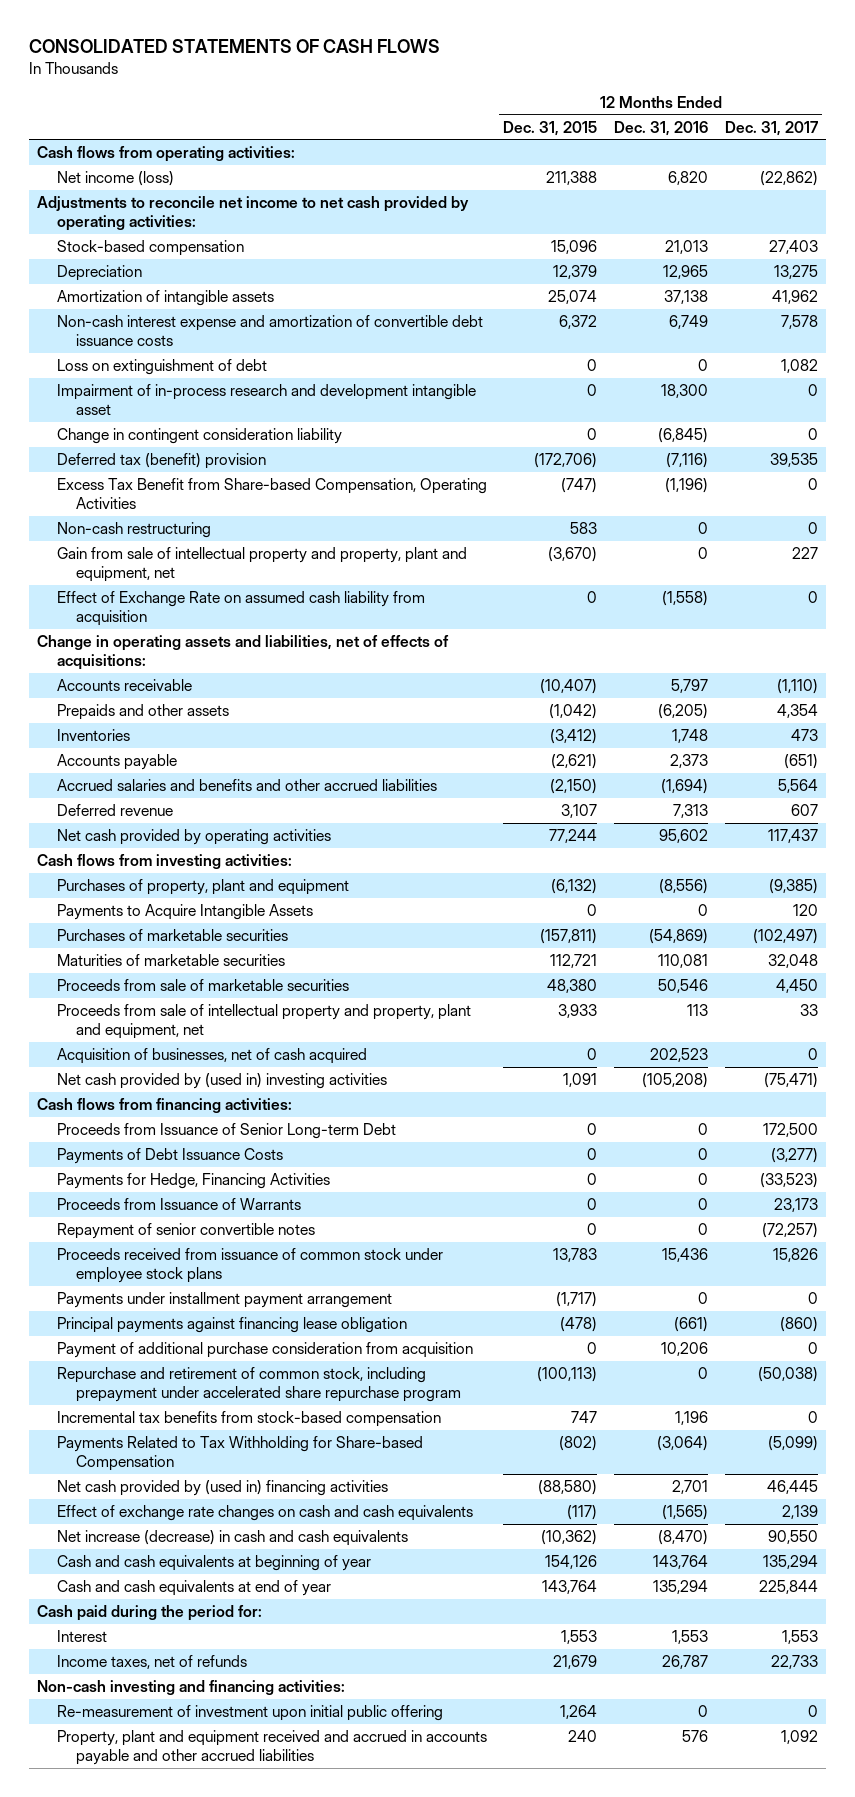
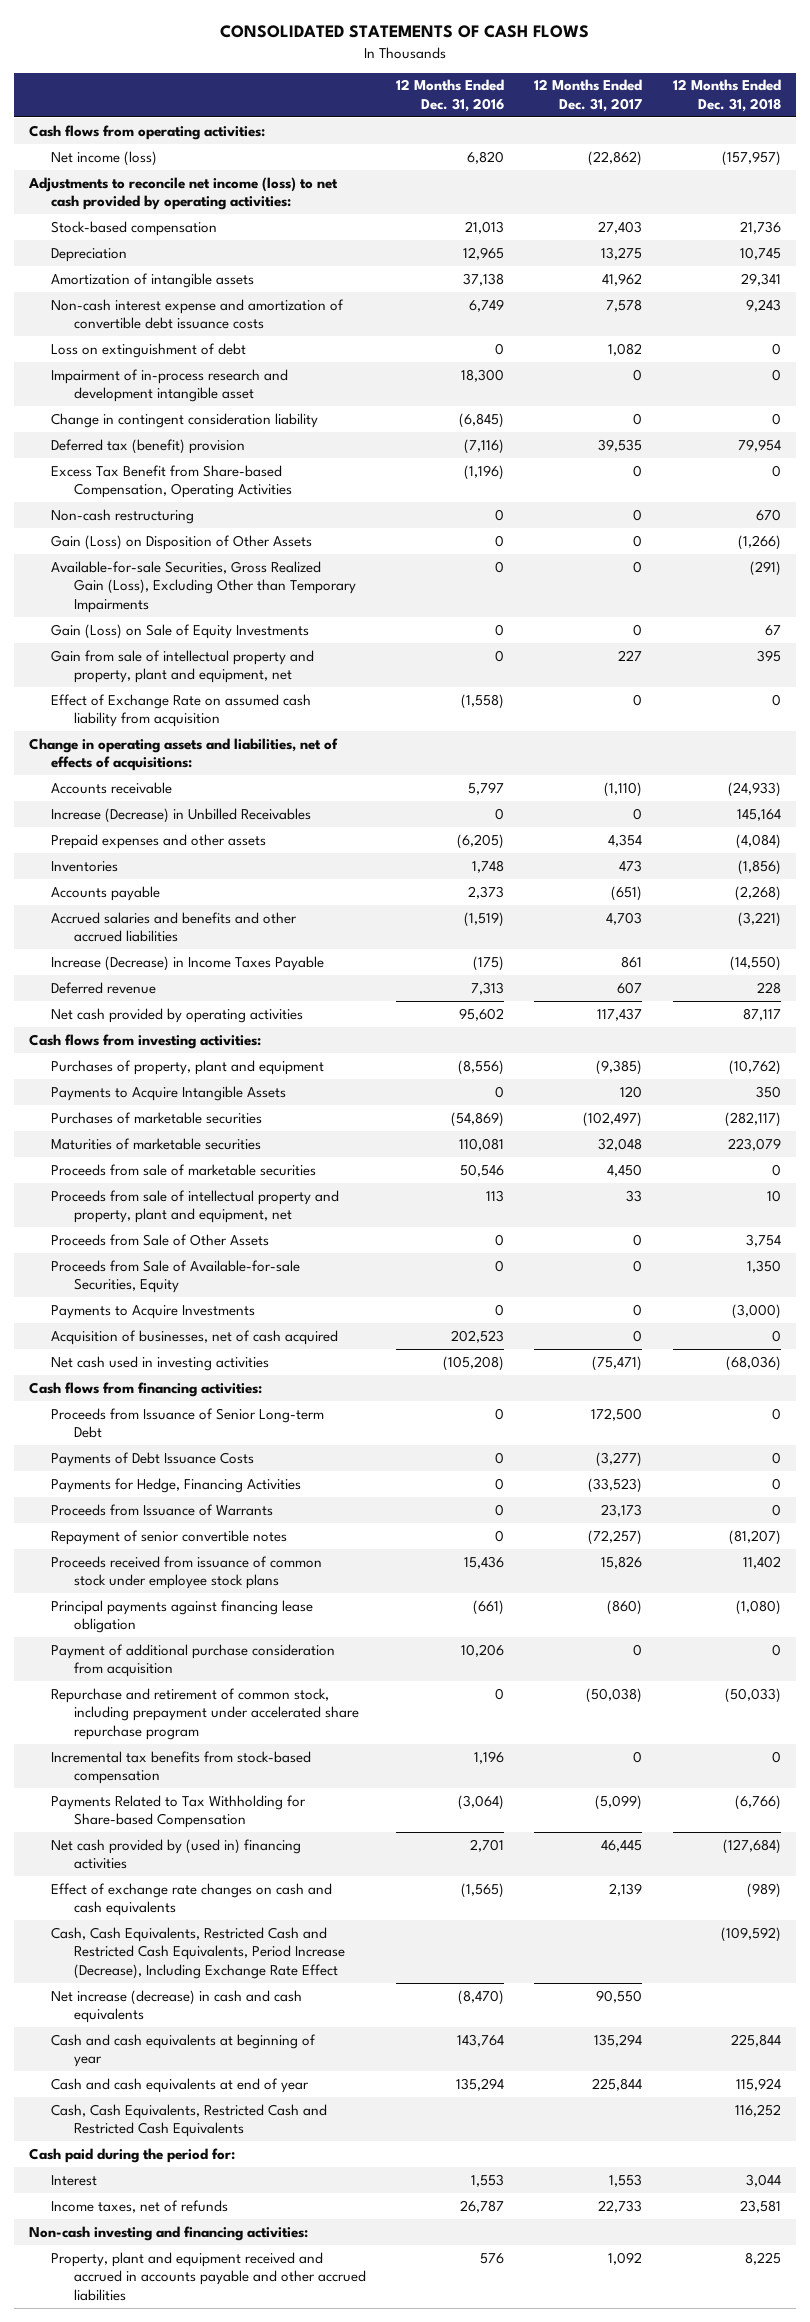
[503,120,598,136] Dec. 31, 2015 -> none
none -> [672,79,781,113] 12 Months Ended Dec. 31, 2018
[37,196,470,231] Adjustments to reconcile net income to net cash provided by operating activities: -> [27,176,338,211] Adjustments to reconcile net income (loss) to net cash provided by operating activities:
none -> [51,534,313,550] Gain (Loss) on Disposition of Other Assets
none -> [51,560,356,613] Available-for-sale Securities, Gross Realized Gain (Loss), Excluding Other than Temporary Impairments
none -> [51,623,310,639] Gain (Loss) on Sale of Equity Investments
none -> [51,807,312,823] Increase (Decrease) in Unbilled Receivables
[56,704,229,721] Prepaids and other assets -> [51,833,267,849] Prepaid expenses and other assets
[661,779,709,795] (1,694) -> [464,911,505,927] (1,519)
[777,779,818,794] 5,564 -> [606,911,643,925] 4,703
none -> [51,955,325,971] Increase (Decrease) in Income Taxes Payable
none -> [51,1233,270,1246] Proceeds from Sale of Other Assets
none -> [51,1259,301,1294] Proceeds from Sale of Available-for-sale Securities, Equity
none -> [51,1304,256,1319] Payments to Acquire Investments
[56,1073,387,1090] Net cash provided by (used in) investing activities -> [51,1355,270,1371] Net cash used in investing activities
[56,1292,392,1309] Payments under installment payment arrangement -> none
none -> [51,1926,345,1979] Cash, Cash Equivalents, Restricted Cash and Restricted Cash Equivalents, Period Increase (Decrease), Including Exchange Rate Effect
none -> [51,2103,328,2138] Cash, Cash Equivalents, Restricted Cash and Restricted Cash Equivalents
[56,1705,443,1722] Re-measurement of investment upon initial public offering -> none

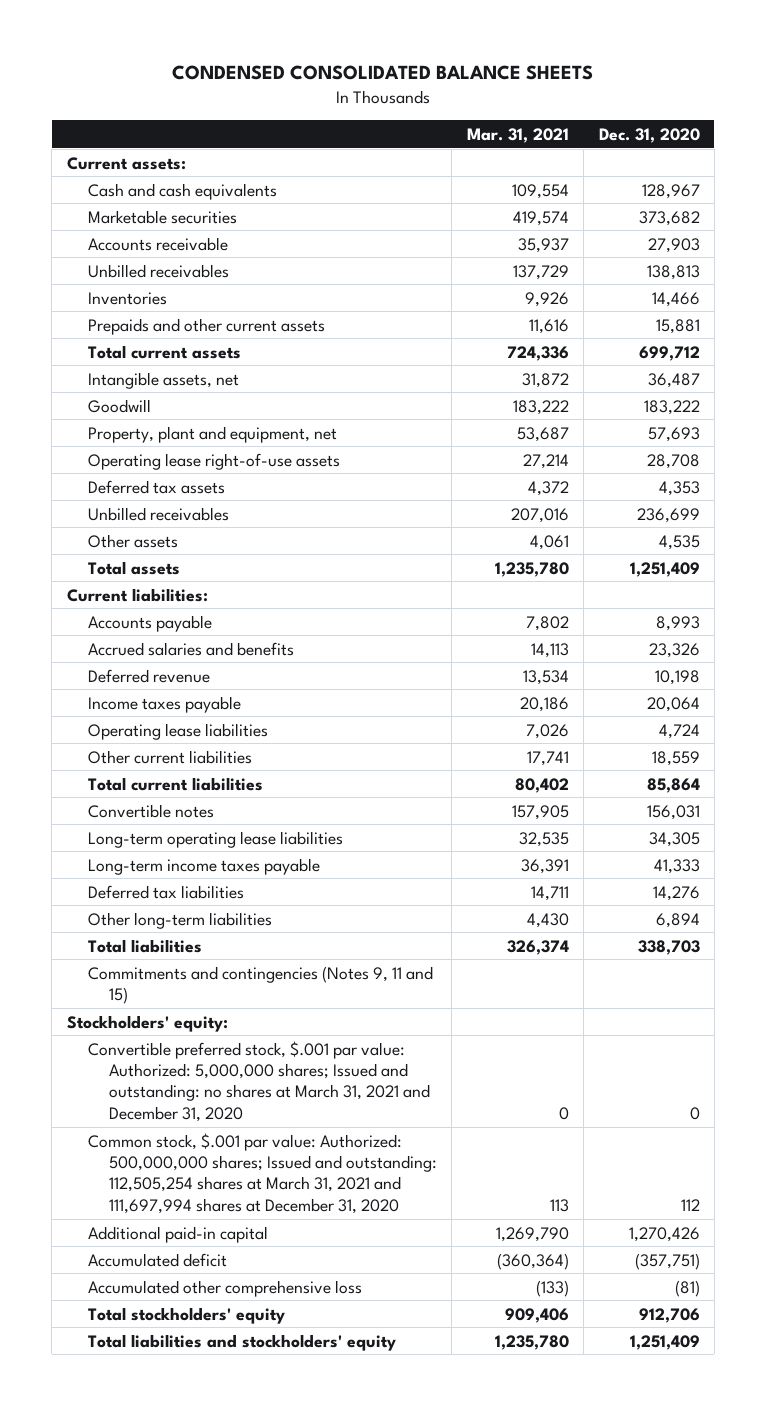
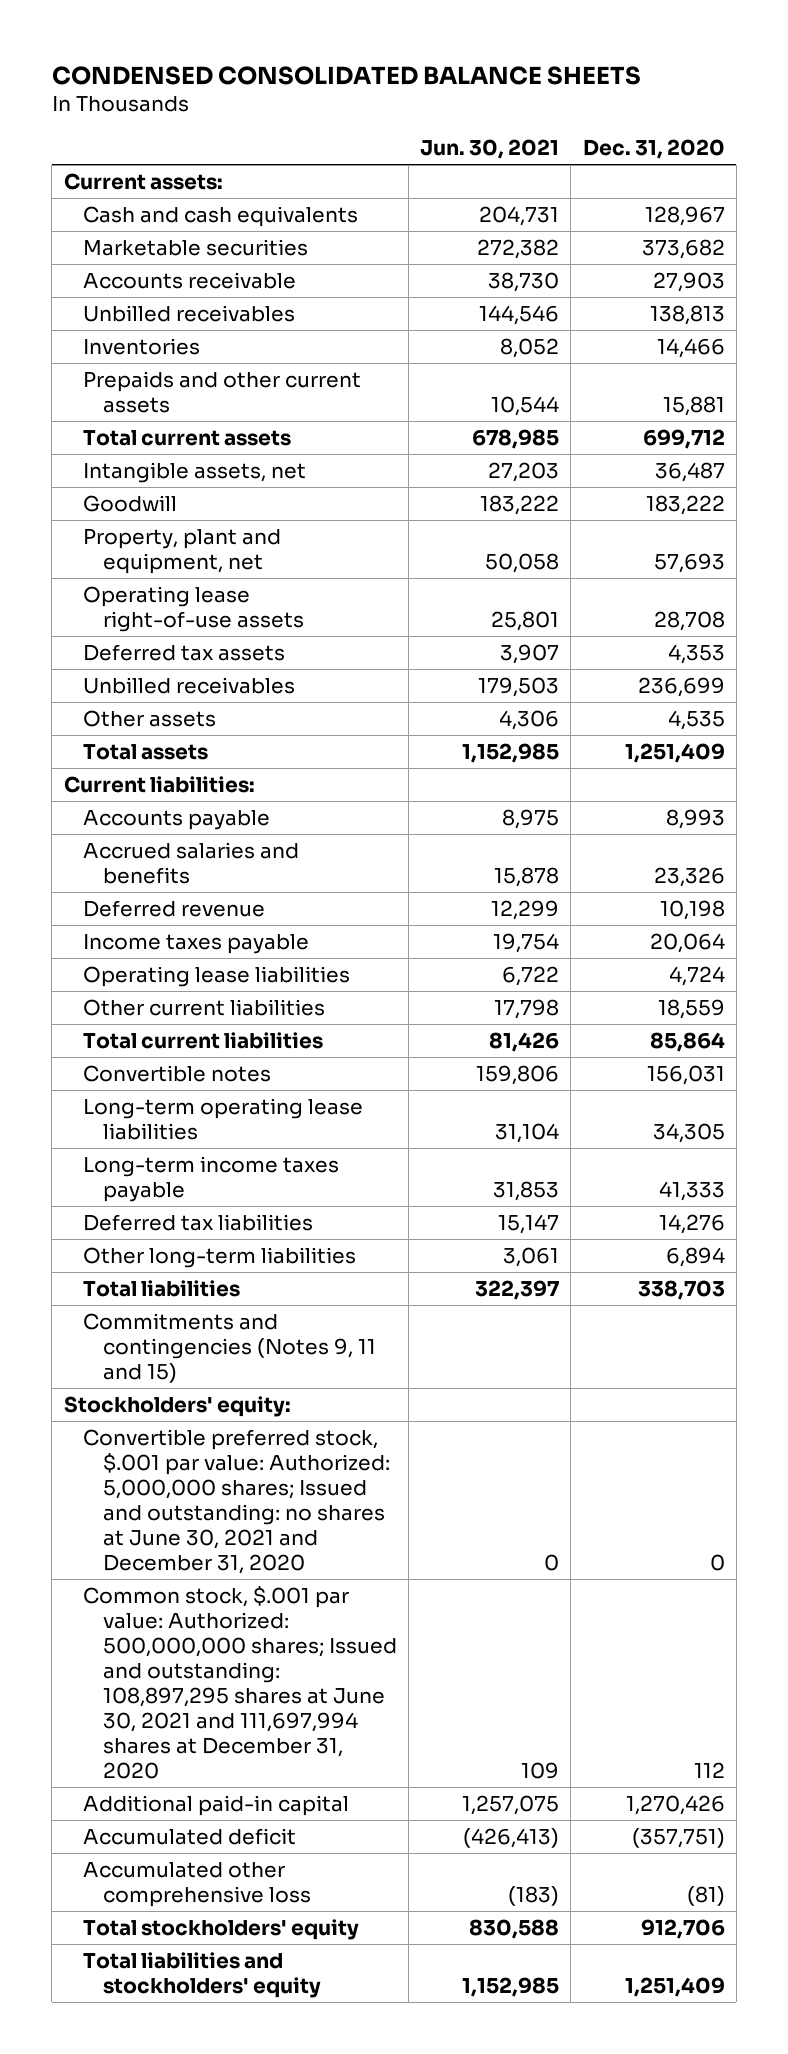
[466,127,569,143] Mar. 31, 2021 -> none
none -> [420,139,560,160] Jun. 30, 2021
[87,1040,430,1122] Convertible preferred stock, $.001 par value: Authorized: 5,000,000 shares; Issued and outstanding: no shares at March 31, 2021 and December 31, 2020 -> [83,1428,391,1574] Convertible preferred stock, $.001 par value: Authorized: 5,000,000 shares; Issued and outstanding: no shares at June 30, 2021 and December 31, 2020
[87,1132,437,1214] Common stock, $.001 par value: Authorized: 500,000,000 shares; Issued and outstanding: 112,505,254 shares at March 31, 2021 and 111,697,994 shares at December 31, 2020 -> [83,1585,398,1779] Common stock, $.001 par value: Authorized: 500,000,000 shares; Issued and outstanding: 108,897,295 shares at June 30, 2021 and 111,697,994 shares at December 31, 2020

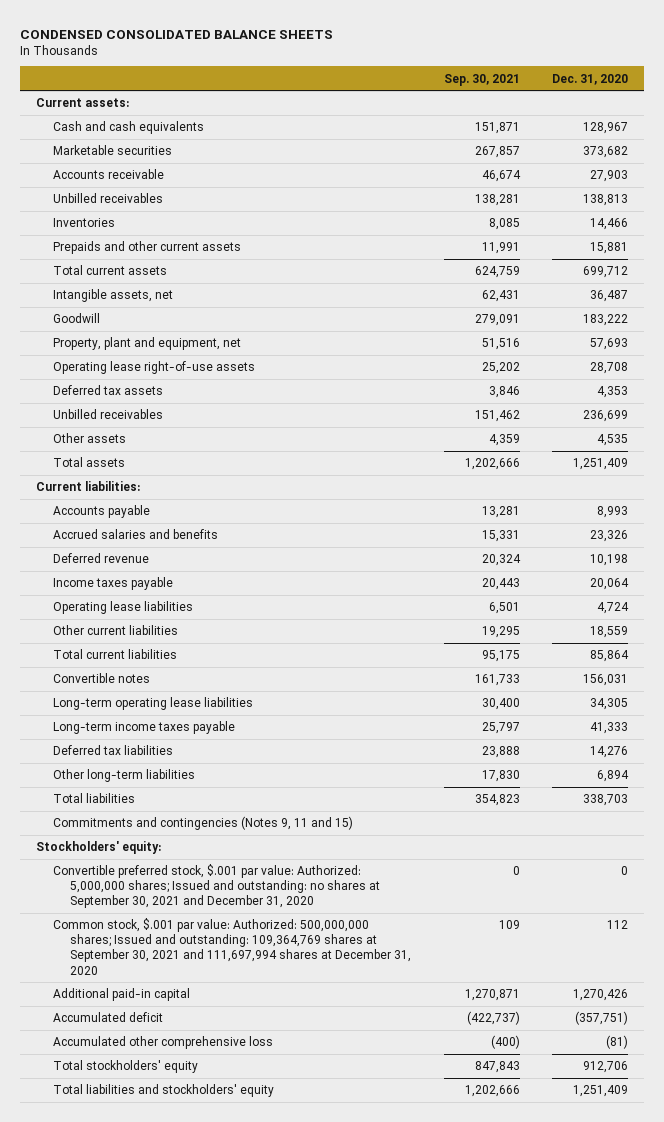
[420,139,560,160] Jun. 30, 2021 -> none
none -> [443,73,520,86] Sep. 30, 2021
[83,1428,391,1574] Convertible preferred stock, $.001 par value: Authorized: 5,000,000 shares; Issued and outstanding: no shares at June 30, 2021 and December 31, 2020 -> [53,864,381,909] Convertible preferred stock, $.001 par value: Authorized: 5,000,000 shares; Issued and outstanding: no shares at September 30, 2021 and December 31, 2020
[83,1585,398,1779] Common stock, $.001 par value: Authorized: 500,000,000 shares; Issued and outstanding: 108,897,295 shares at June 30, 2021 and 111,697,994 shares at December 31, 2020 -> [53,918,412,975] Common stock, $.001 par value: Authorized: 500,000,000 shares; Issued and outstanding: 109,364,769 shares at September 30, 2021 and 111,697,994 shares at December 31, 2020

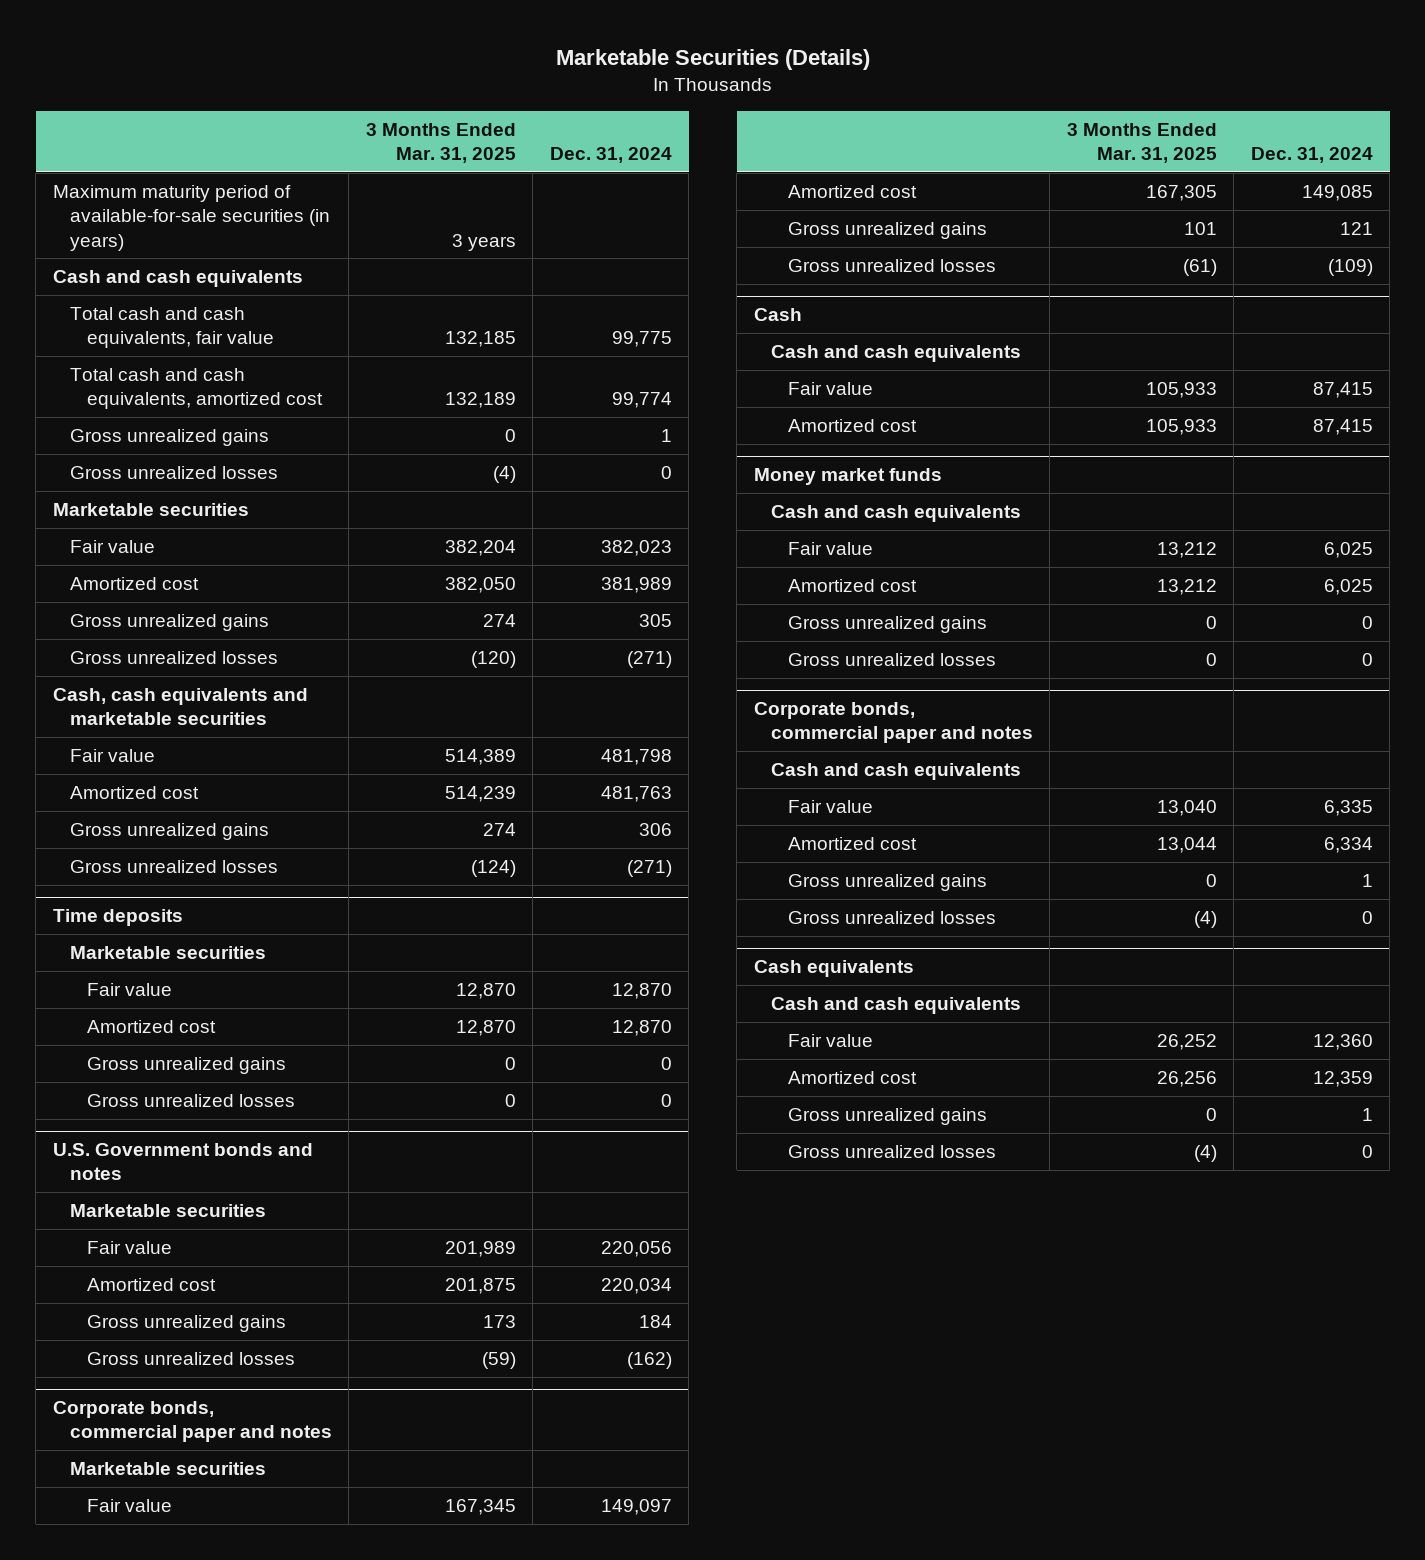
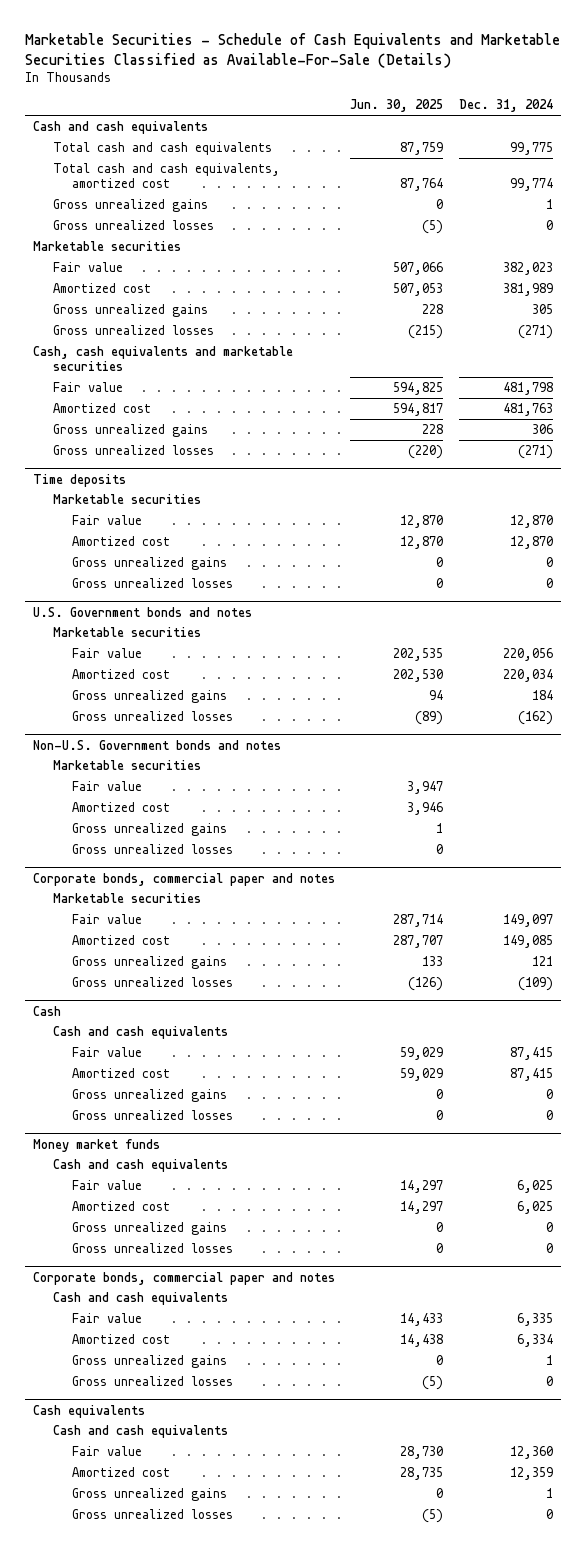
[555,49,870,71] Marketable Securities (Details) -> [25,32,561,68] Marketable Securities - Schedule of Cash Equivalents and Marketable Securities Classified as Available-For-Sale (Details)
[365,122,516,163] 3 Months Ended Mar. 31, 2025 -> none
none -> [350,99,444,113] Jun. 30, 2025
[52,184,330,251] Maximum maturity period of available-for-sale securities (in years) -> none
[69,306,274,349] Total cash and cash equivalents, fair value -> [52,141,272,155] Total cash and cash equivalents
none -> [32,739,281,750] Non-U.S. Government bonds and notes
none -> [52,759,201,770] Marketable securities
none -> [72,780,143,791] Fair value
none -> [72,801,171,812] Amortized cost
none -> [72,822,228,836] Gross unrealized gains
none -> [72,843,234,854] Gross unrealized losses
none -> [72,1088,228,1102] Gross unrealized gains
none -> [72,1109,234,1120] Gross unrealized losses

